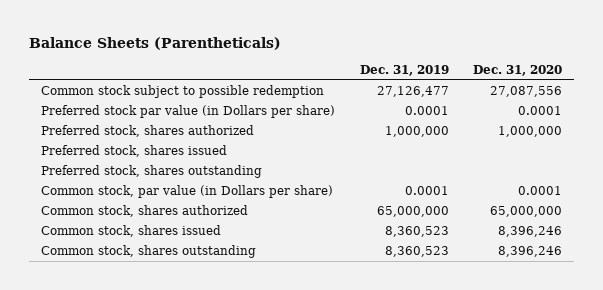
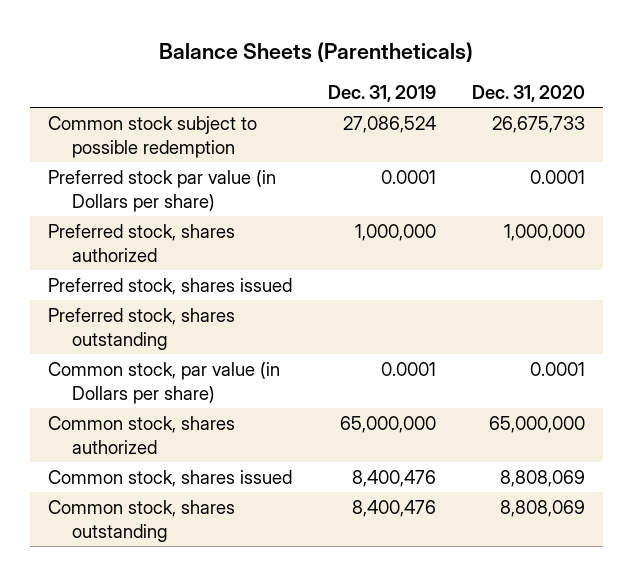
[376,86,449,98] 27,126,477 -> [342,115,436,133] 27,086,524
[489,86,562,98] 27,087,556 -> [491,115,585,133] 26,675,733
[384,226,449,238] 8,360,523 -> [351,469,436,487] 8,400,476
[497,226,562,238] 8,396,246 -> [499,469,585,487] 8,808,069
[384,246,449,258] 8,360,523 -> [351,499,436,517] 8,400,476
[497,246,562,258] 8,396,246 -> [499,499,585,517] 8,808,069

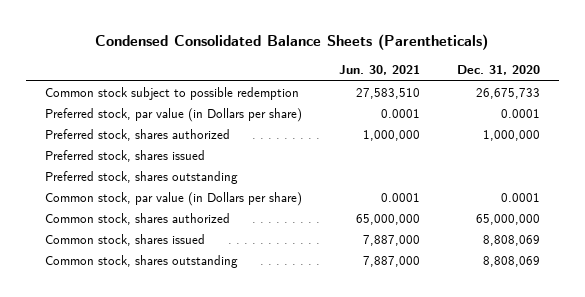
[159,41,474,62] Balance Sheets (Parentheticals) -> [95,34,489,51] Condensed Consolidated Balance Sheets (Parentheticals)
[327,85,436,103] Dec. 31, 2019 -> none
none -> [338,65,420,76] Jun. 30, 2021
[47,169,276,212] Preferred stock par value (in Dollars per share) -> [44,108,302,123] Preferred stock, par value (in Dollars per share)

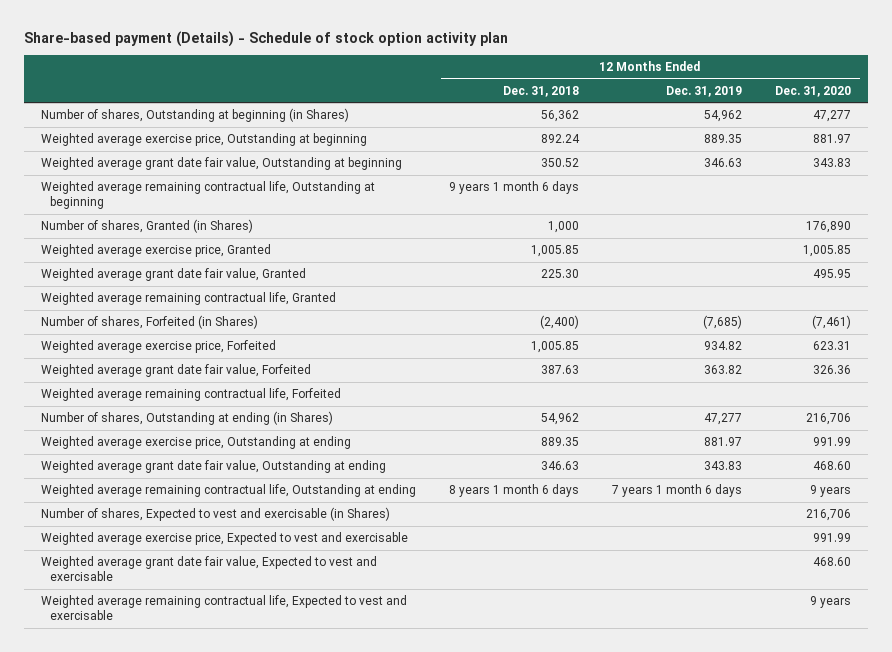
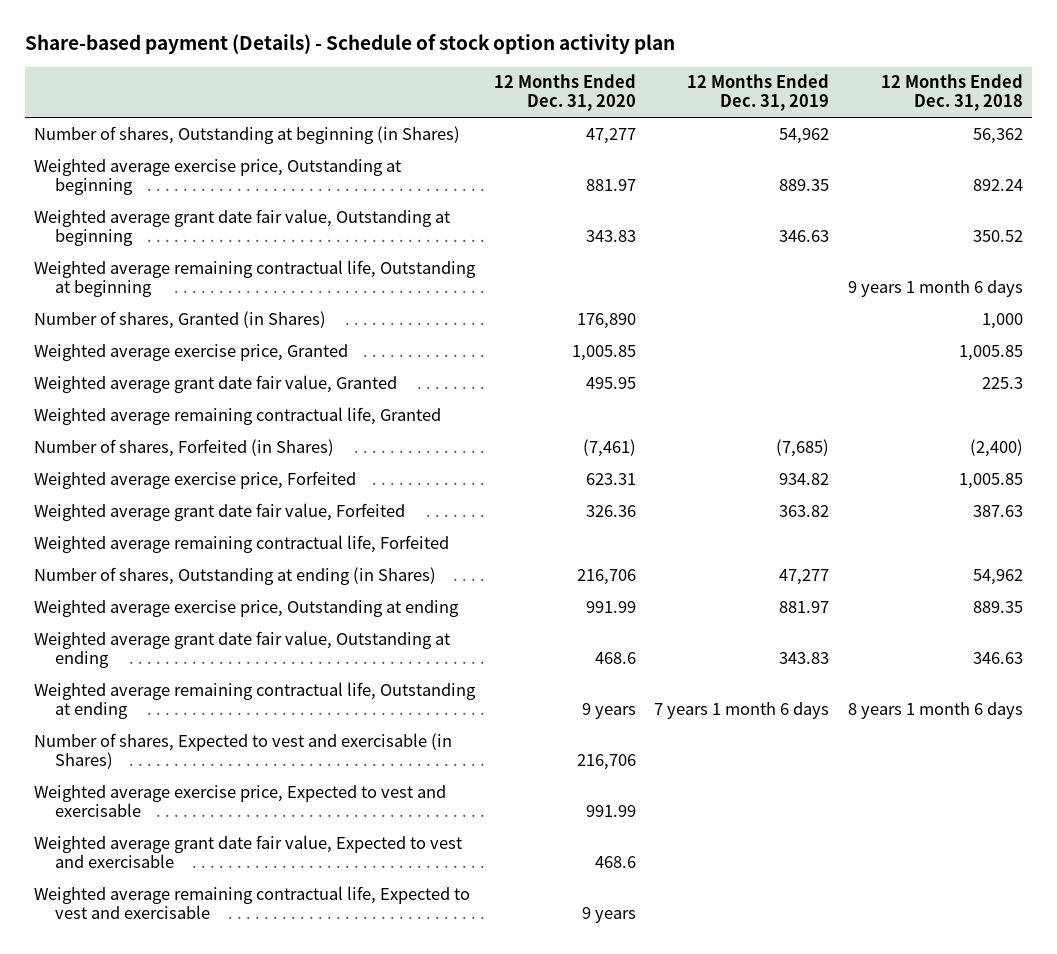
[541,269,580,279] 225.30 -> [982,376,1024,389] 225.3
[813,461,852,471] 468.60 -> [594,651,636,664] 468.6
[813,557,852,567] 468.60 -> [594,855,636,868] 468.6

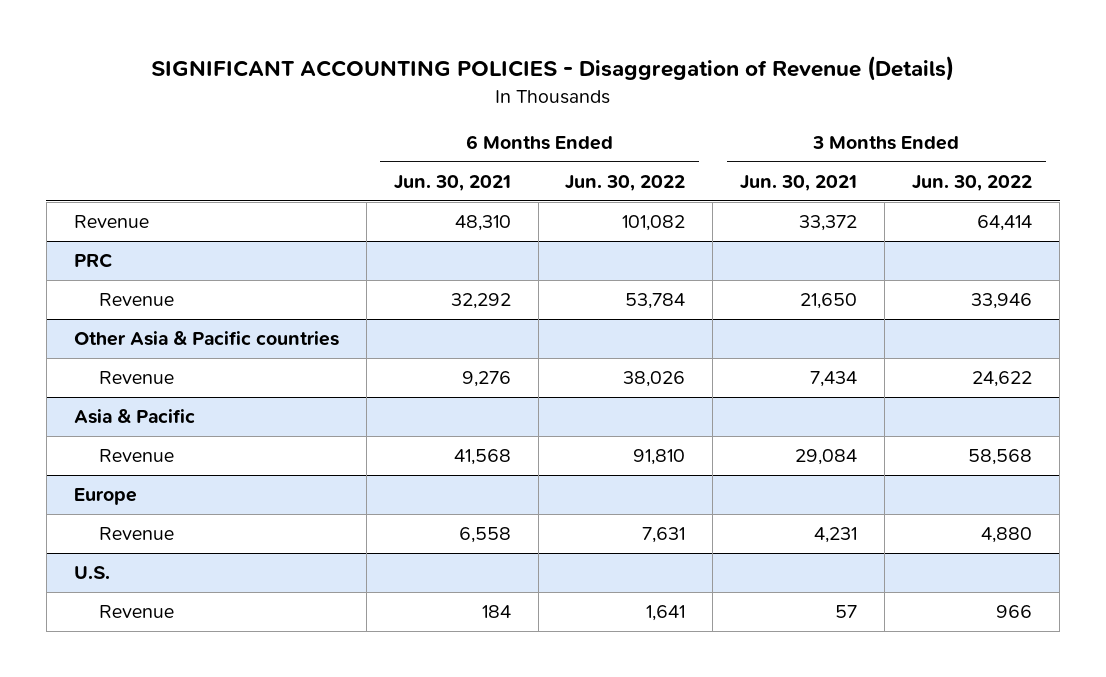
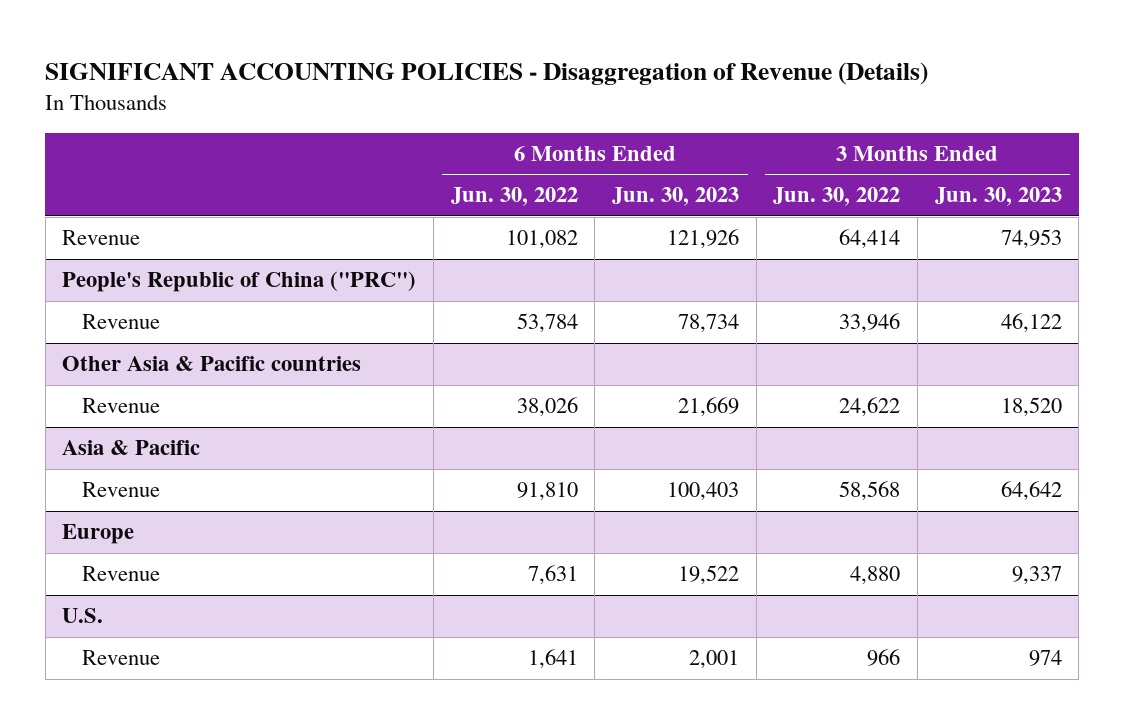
[393,174,511,191] Jun. 30, 2021 -> none
[740,174,858,191] Jun. 30, 2021 -> none
none -> [612,187,740,207] Jun. 30, 2023
none -> [934,187,1062,207] Jun. 30, 2023
[73,253,113,269] PRC -> [62,271,417,293] People's Republic of China ("PRC")

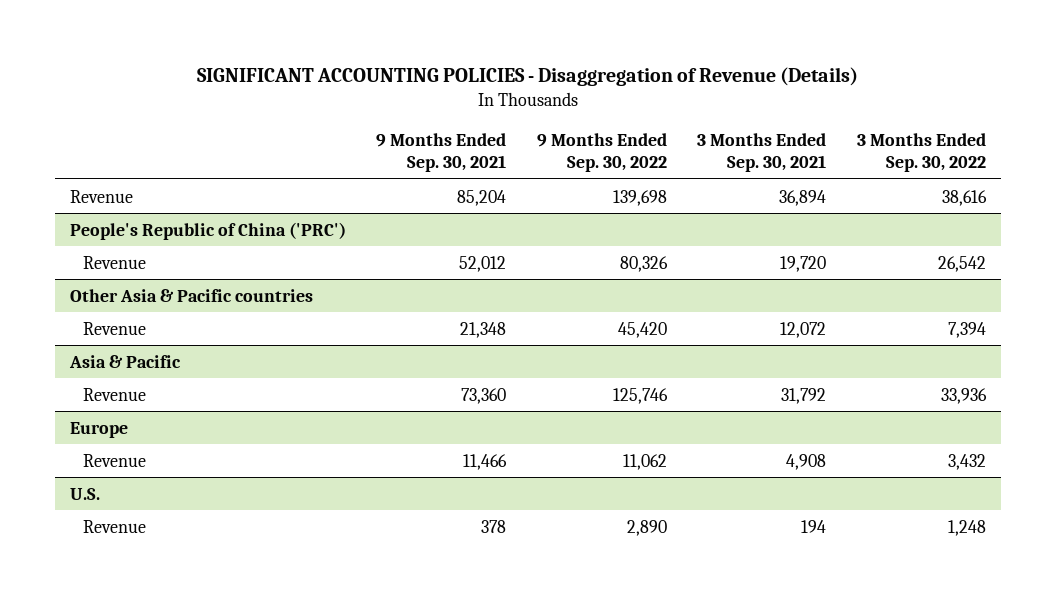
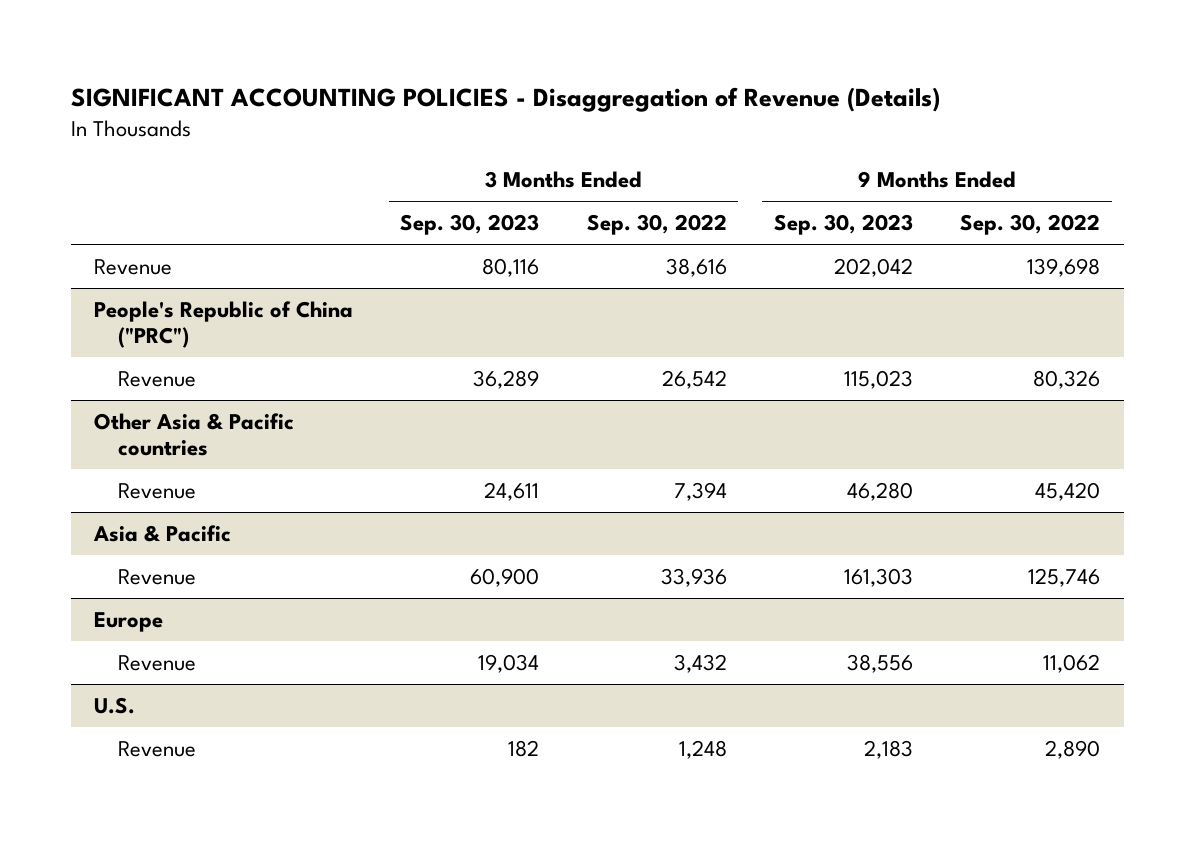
[376,132,507,173] 9 Months Ended Sep. 30, 2021 -> none
[697,132,827,173] 3 Months Ended Sep. 30, 2021 -> none
none -> [400,214,540,236] Sep. 30, 2023
none -> [773,214,913,236] Sep. 30, 2023
[70,221,347,240] People's Republic of China ('PRC') -> [94,300,354,348] People's Republic of China ("PRC")

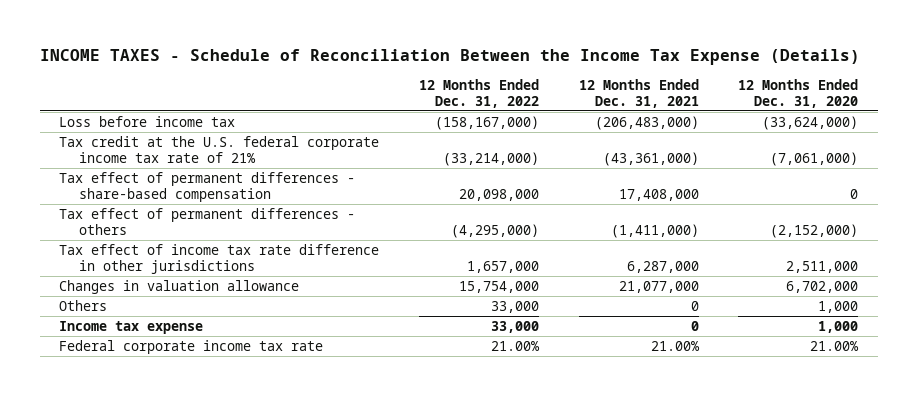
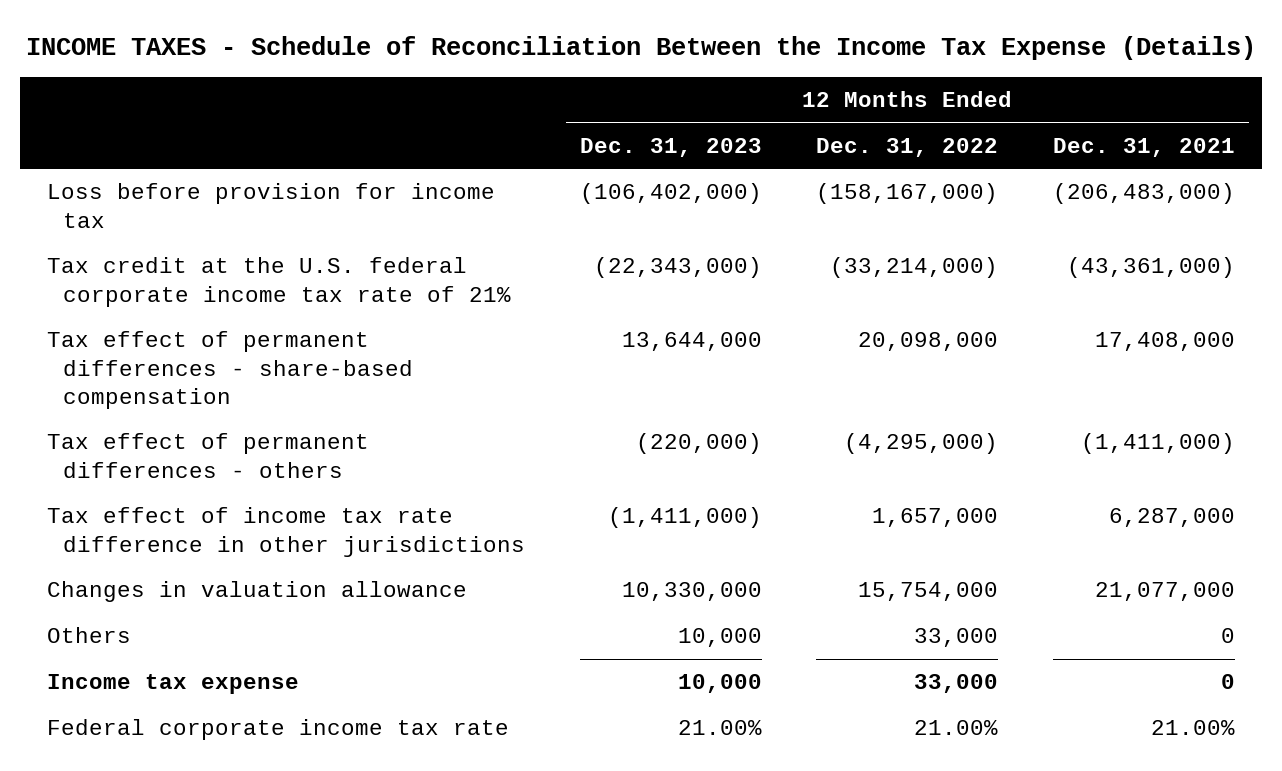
[738,78,859,108] 12 Months Ended Dec. 31, 2020 -> none
none -> [579,137,762,157] Dec. 31, 2023
[59,115,236,127] Loss before income tax -> [47,183,496,228] Loss before provision for income tax

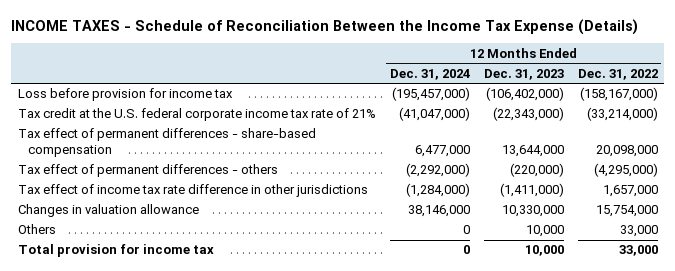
[1053,137,1236,157] Dec. 31, 2021 -> none
none -> [389,68,470,80] Dec. 31, 2024
[47,719,510,741] Federal corporate income tax rate -> none
[47,674,300,695] Income tax expense -> [17,244,214,258] Total provision for income tax

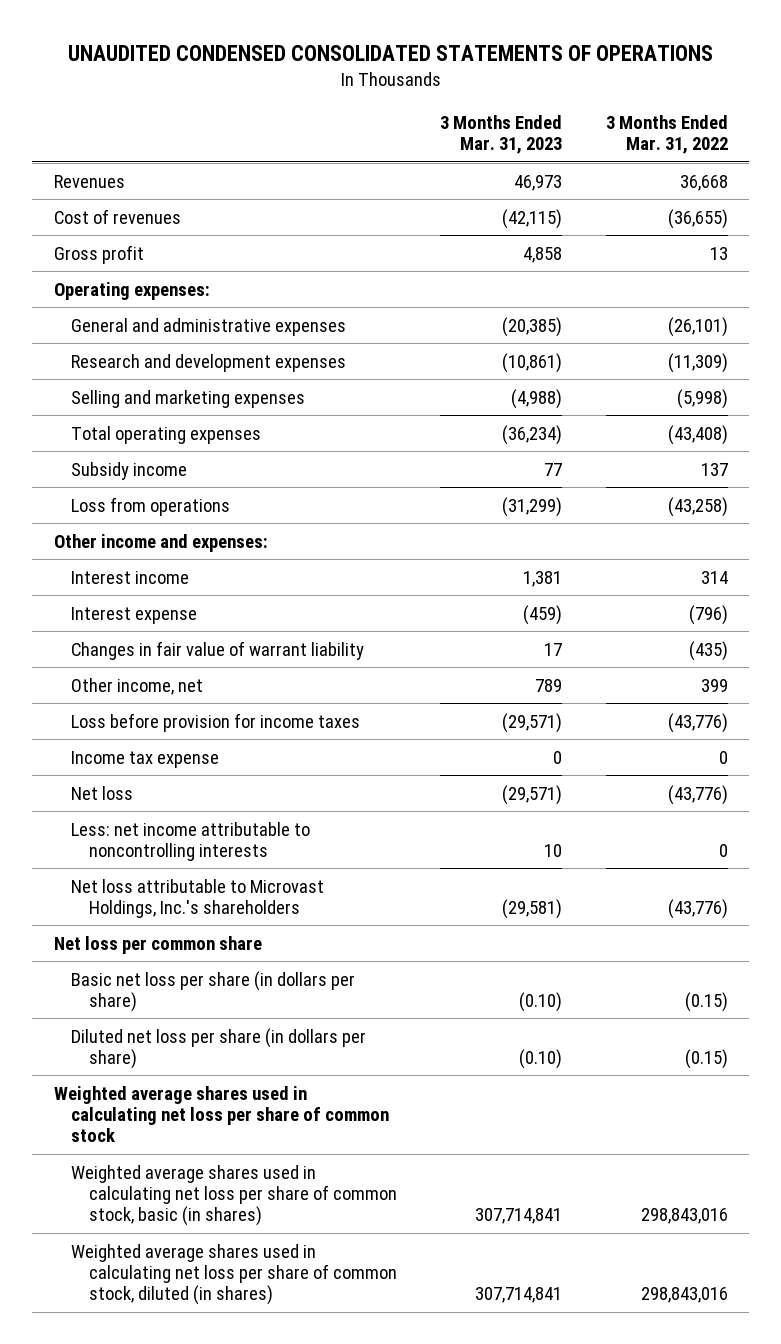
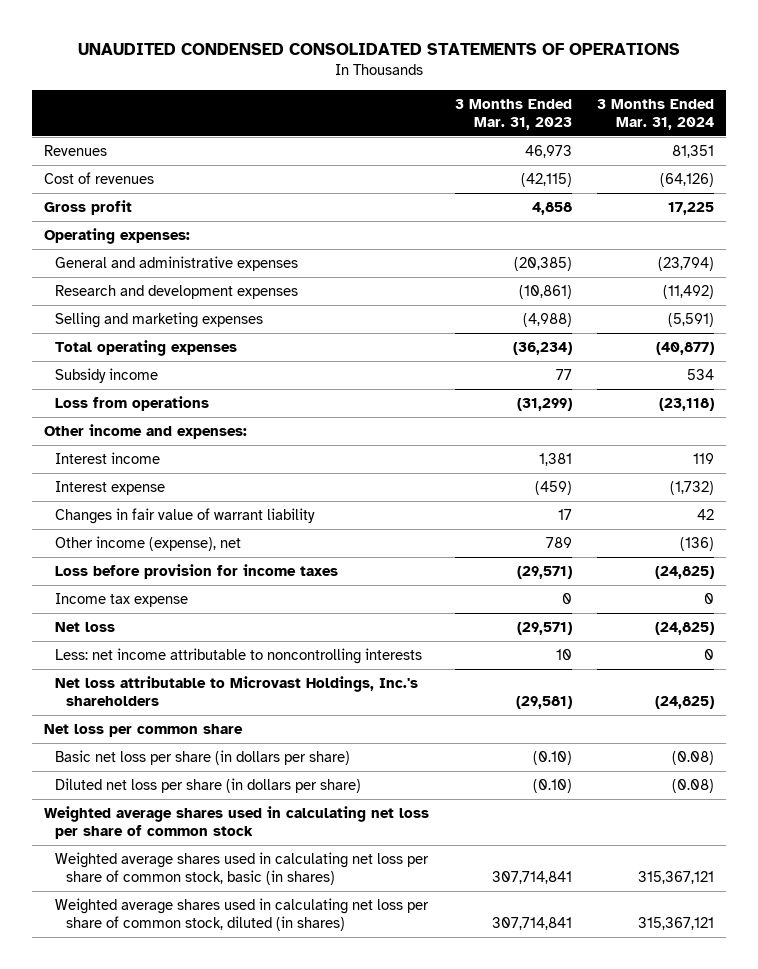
[605,114,728,155] 3 Months Ended Mar. 31, 2022 -> none
none -> [596,98,714,130] 3 Months Ended Mar. 31, 2024
[71,677,204,695] Other income, net -> [55,536,242,552] Other income (expense), net

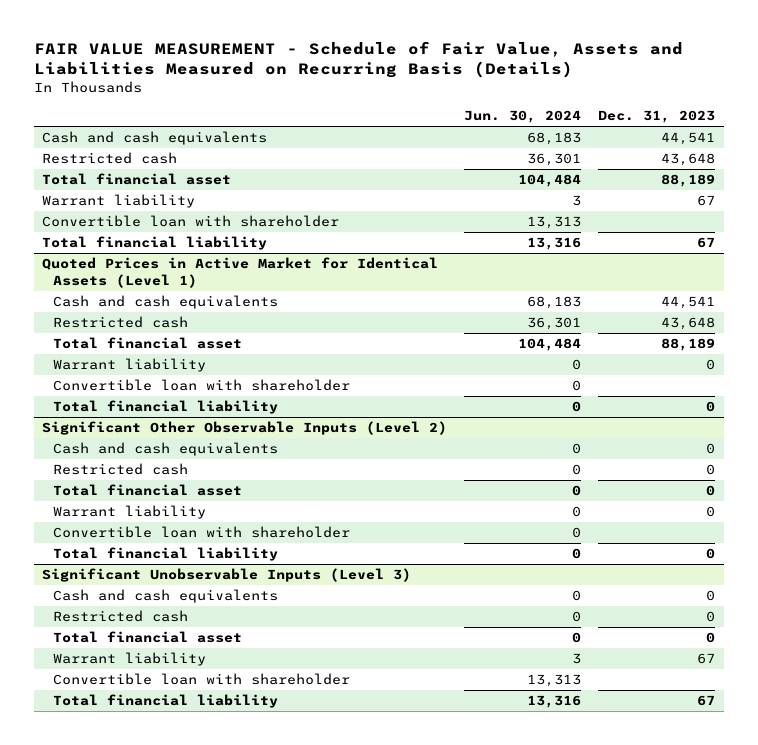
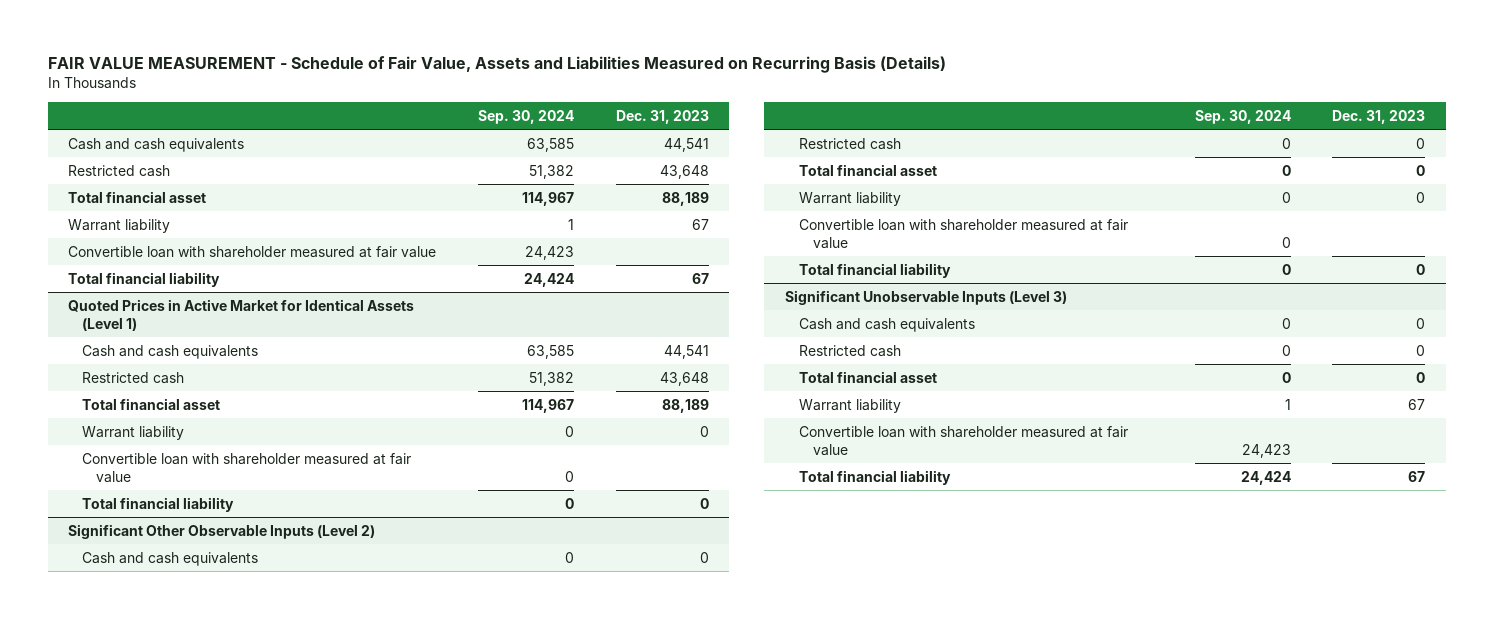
[464,110,582,124] Jun. 30, 2024 -> none
none -> [478,109,575,124] Sep. 30, 2024
[42,215,340,228] Convertible loan with shareholder -> [68,245,437,258] Convertible loan with shareholder measured at fair value
[52,379,350,392] Convertible loan with shareholder -> [82,452,412,483] Convertible loan with shareholder measured at fair value
[52,526,350,539] Convertible loan with shareholder -> [798,218,1128,249] Convertible loan with shareholder measured at fair value
[52,673,350,686] Convertible loan with shareholder -> [798,425,1128,456] Convertible loan with shareholder measured at fair value

